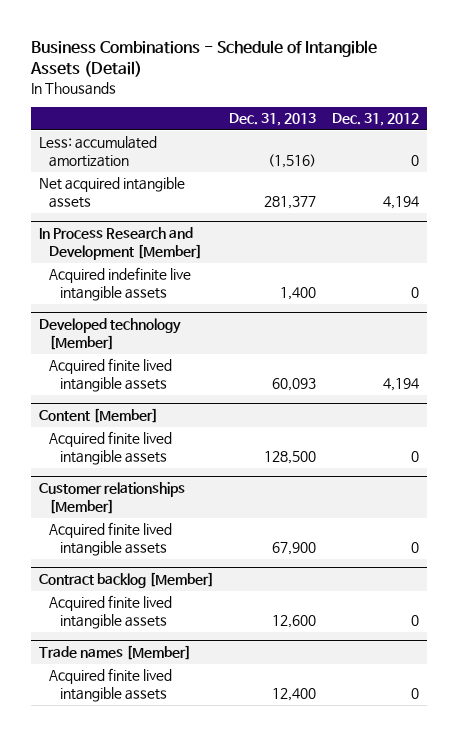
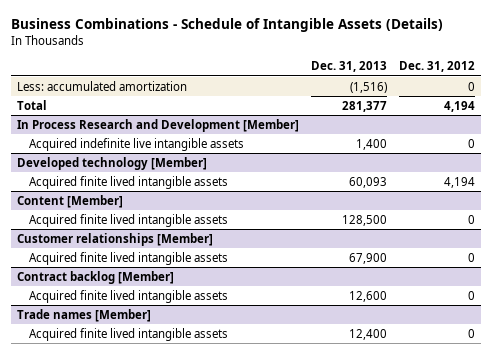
[30,39,378,78] Business Combinations - Schedule of Intangible Assets (Detail) -> [11,18,444,33] Business Combinations - Schedule of Intangible Assets (Details)
[39,177,186,209] Net acquired intangible assets -> [17,99,48,110] Total

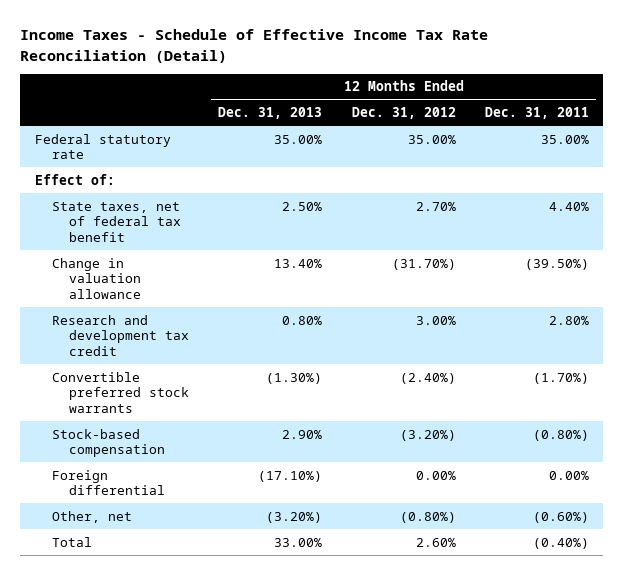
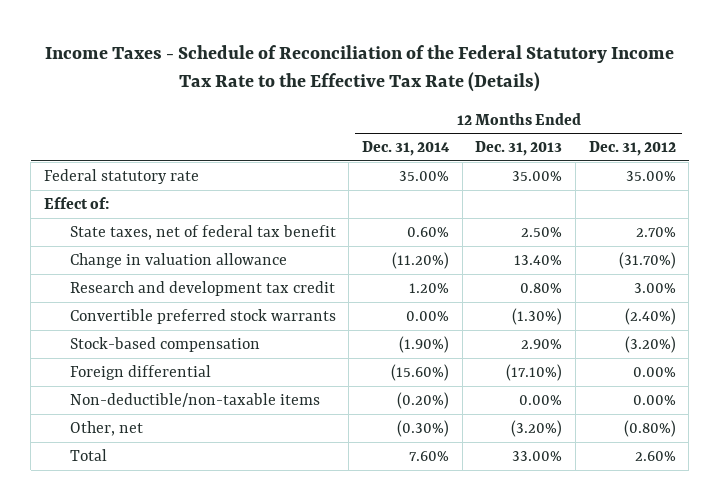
[19,29,488,63] Income Taxes - Schedule of Effective Income Tax Rate Reconciliation (Detail) -> [44,45,674,93] Income Taxes - Schedule of Reconciliation of the Federal Statutory Income Tax Rate to the Effective Tax Rate (Details)
[484,106,589,119] Dec. 31, 2011 -> none
none -> [361,141,450,157] Dec. 31, 2014
none -> [69,392,320,407] Non-deductible/non-taxable items

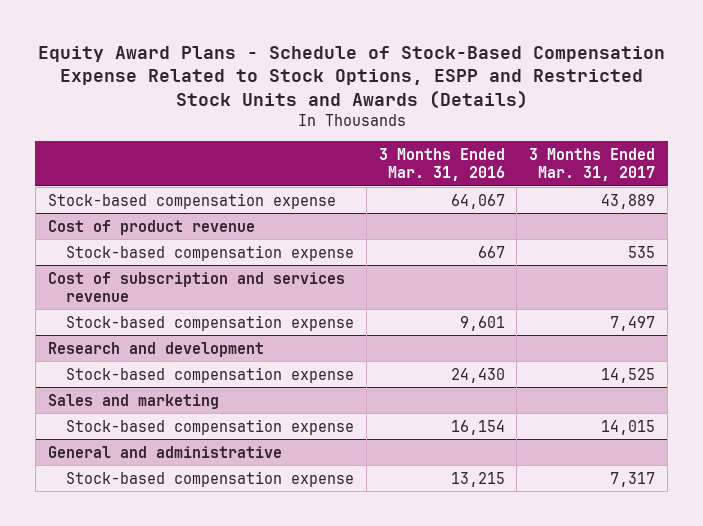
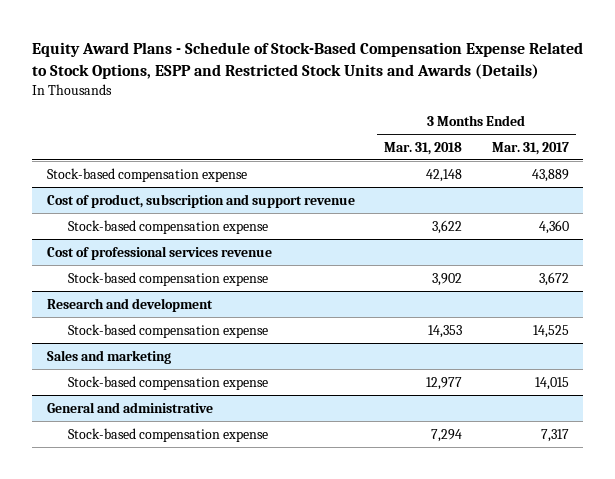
[378,148,505,182] 3 Months Ended Mar. 31, 2016 -> none
none -> [384,141,463,155] Mar. 31, 2018
[47,219,255,235] Cost of product revenue -> [46,193,355,208] Cost of product, subscription and support revenue
[628,245,656,258] 535 -> [538,219,569,234] 4,360
[47,271,345,302] Cost of subscription and services revenue -> [46,245,272,260] Cost of professional services revenue
[610,315,656,331] 7,497 -> [538,271,569,286] 3,672

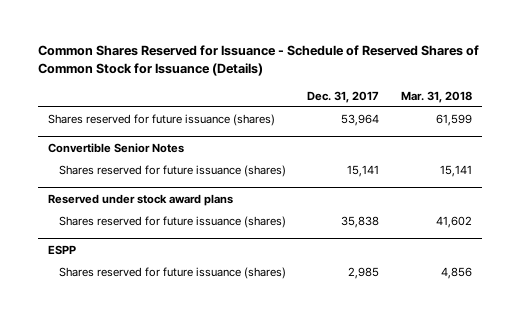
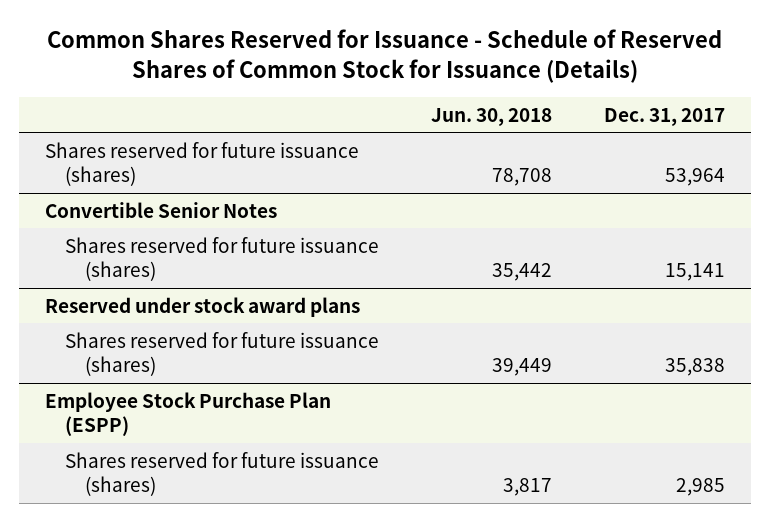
[400,90,472,103] Mar. 31, 2018 -> none
none -> [431,107,553,126] Jun. 30, 2018
[48,244,77,255] ESPP -> [44,391,331,436] Employee Stock Purchase Plan (ESPP)

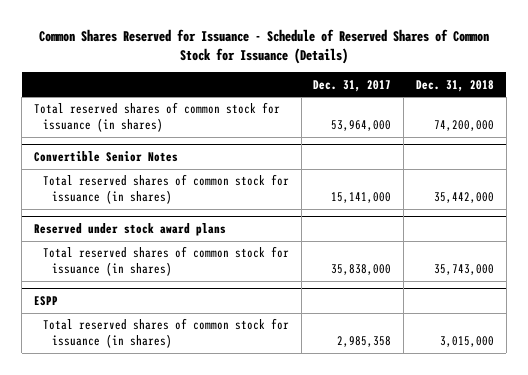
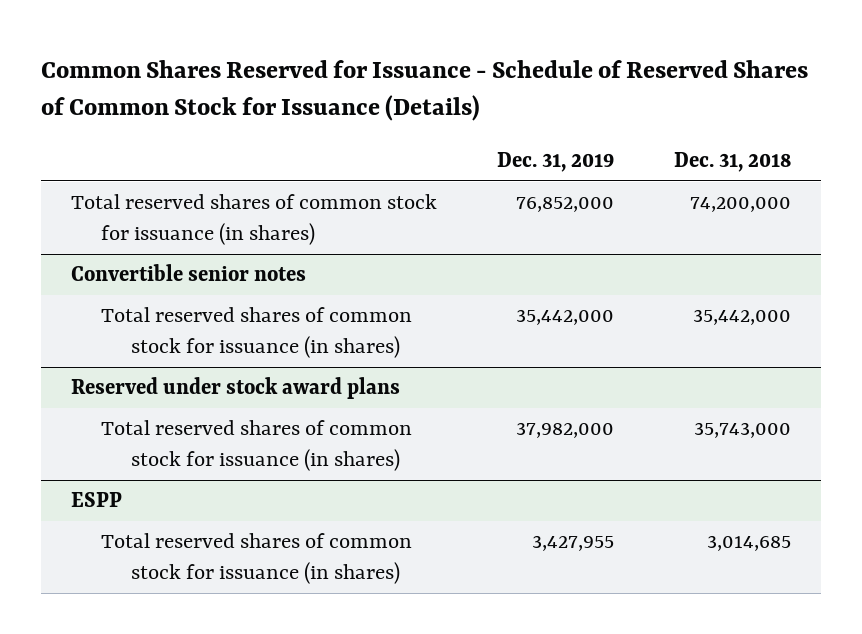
[313,79,392,92] Dec. 31, 2017 -> none
none -> [497,151,615,172] Dec. 31, 2019
[34,151,179,163] Convertible Senior Notes -> [71,264,307,282] Convertible senior notes
[440,335,495,347] 3,015,000 -> [706,535,791,552] 3,014,685

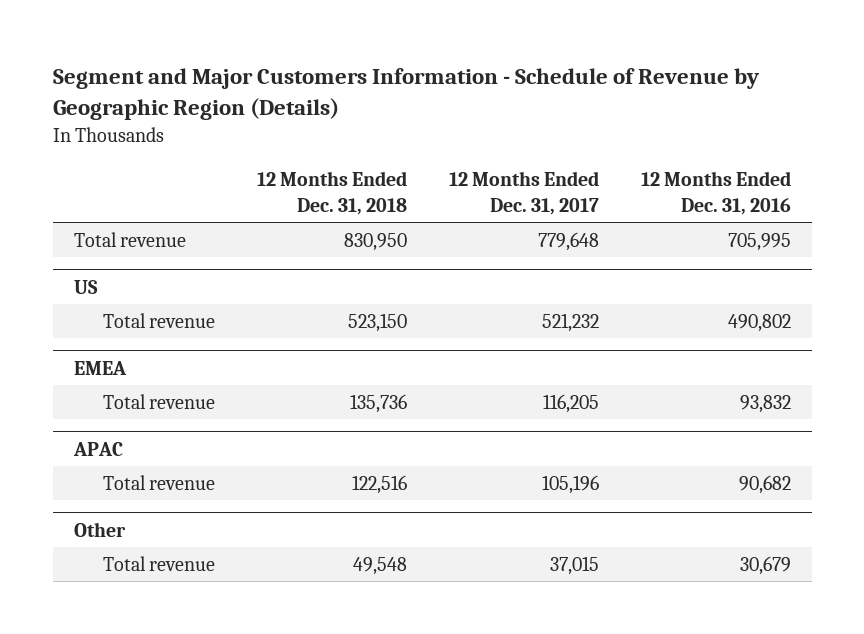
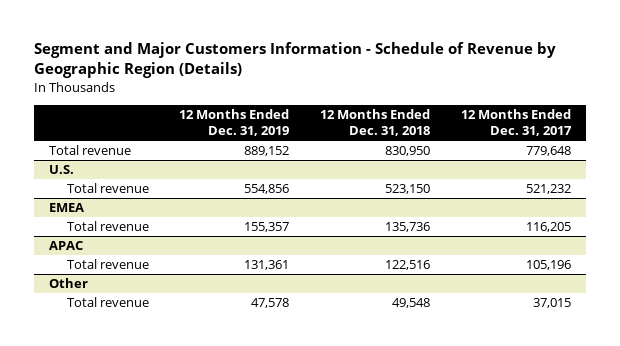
[640,171,791,216] 12 Months Ended Dec. 31, 2016 -> none
none -> [179,109,290,137] 12 Months Ended Dec. 31, 2019
[73,279,98,294] US -> [49,165,75,175] U.S.

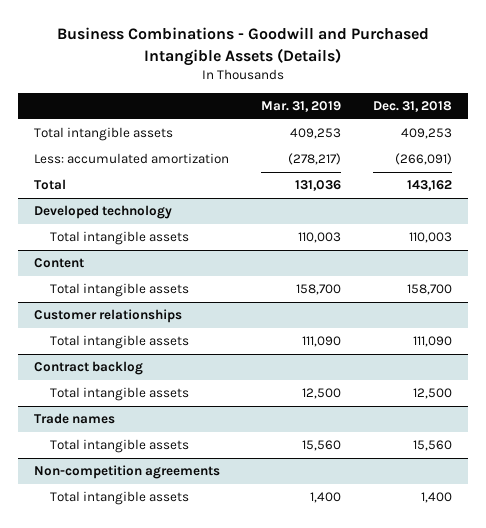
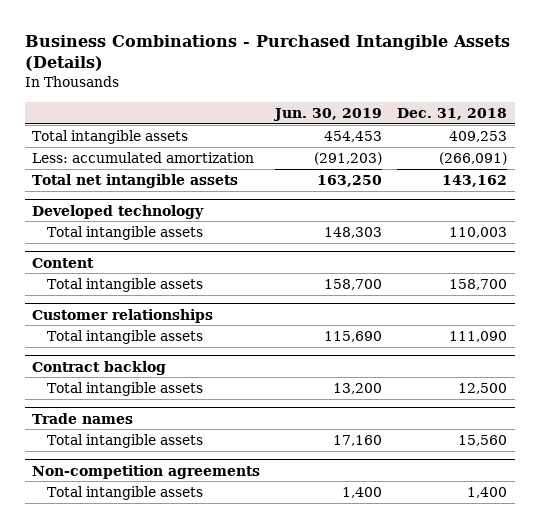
[56,27,429,66] Business Combinations - Goodwill and Purchased Intangible Assets (Details) -> [24,34,510,72] Business Combinations - Purchased Intangible Assets (Details)
[260,101,341,113] Mar. 31, 2019 -> none
none -> [273,107,383,121] Jun. 30, 2019
[33,179,66,191] Total -> [32,174,239,189] Total net intangible assets

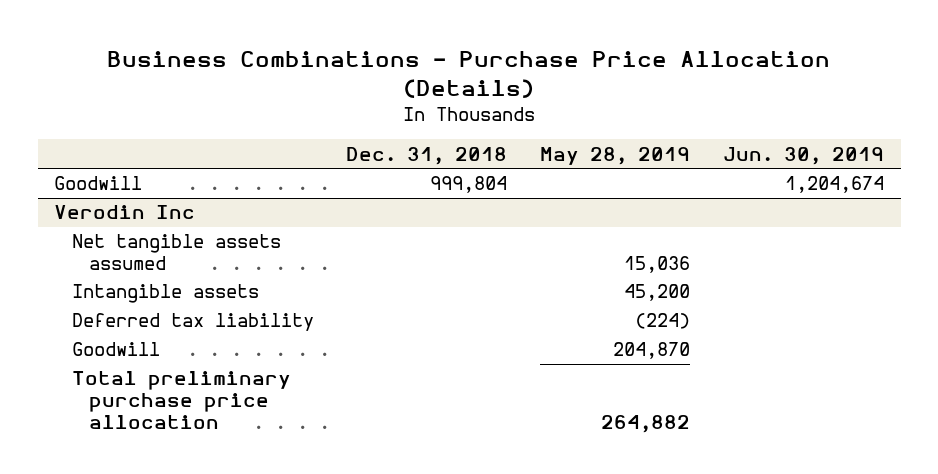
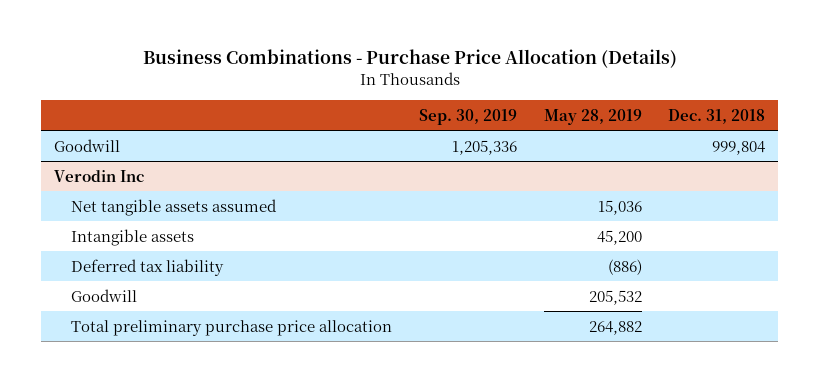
[723,146,885,165] Jun. 30, 2019 -> none
none -> [418,108,517,125] Sep. 30, 2019
[635,313,691,330] (224) -> [607,258,642,275] (886)
[613,342,691,360] 204,870 -> [588,289,642,305] 205,532

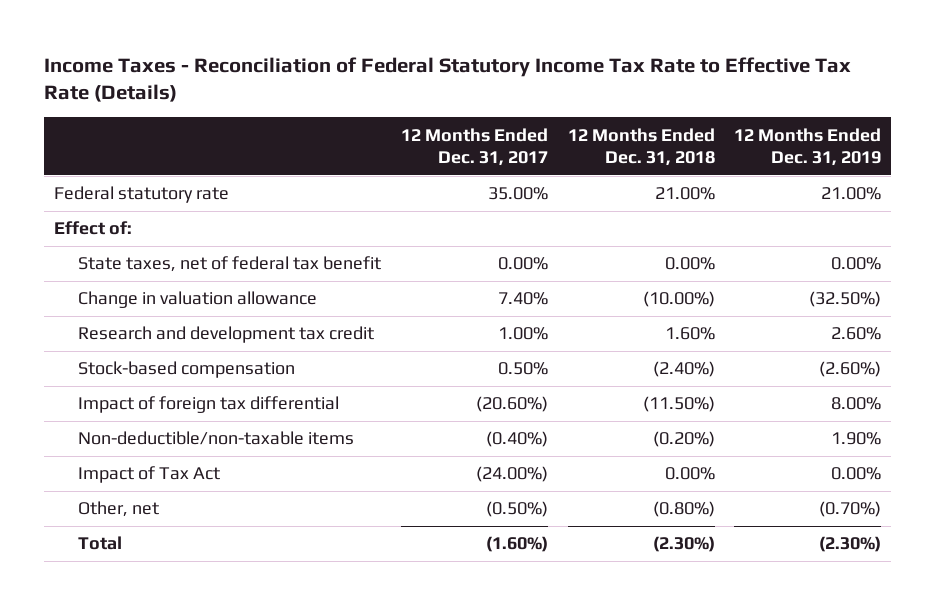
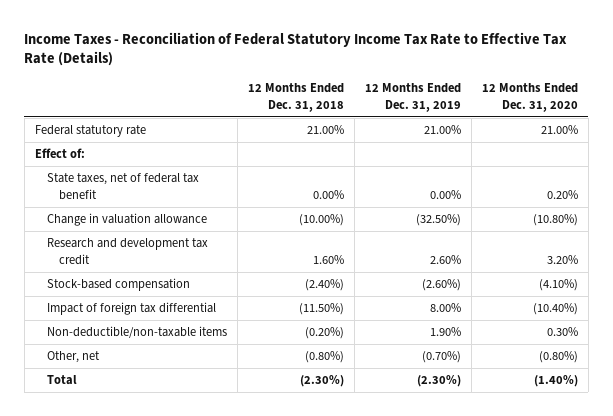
[400,127,548,166] 12 Months Ended Dec. 31, 2017 -> none
none -> [481,83,578,112] 12 Months Ended Dec. 31, 2020
[78,466,221,484] Impact of Tax Act -> none

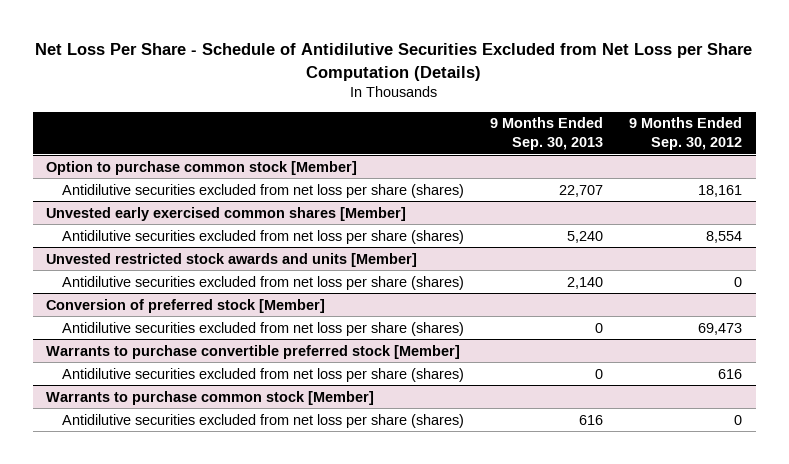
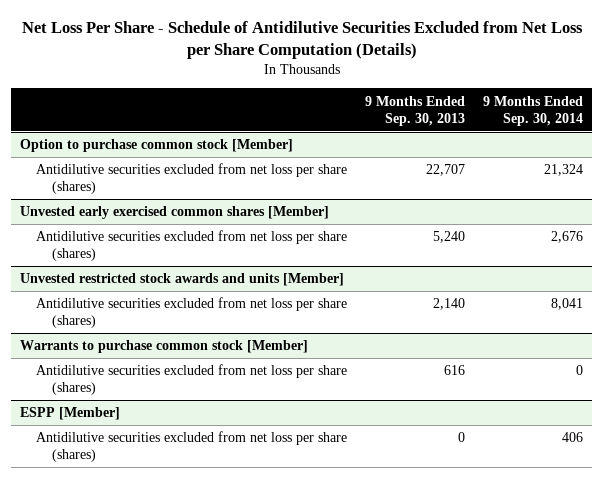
[629,117,743,150] 9 Months Ended Sep. 30, 2012 -> none
none -> [483,95,584,126] 9 Months Ended Sep. 30, 2014
[46,298,326,313] Conversion of preferred stock [Member] -> none
[61,321,464,336] Antidilutive securities excluded from net loss per share (shares) -> none
[46,344,461,359] Warrants to purchase convertible preferred stock [Member] -> none
[61,367,464,382] Antidilutive securities excluded from net loss per share (shares) -> none
none -> [20,407,121,421] ESPP [Member]
none -> [36,431,348,463] Antidilutive securities excluded from net loss per share (shares)

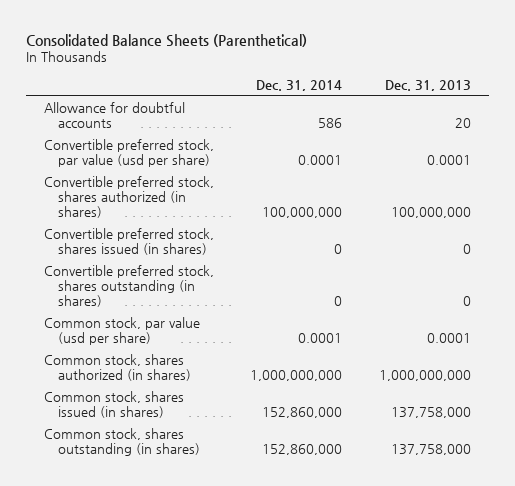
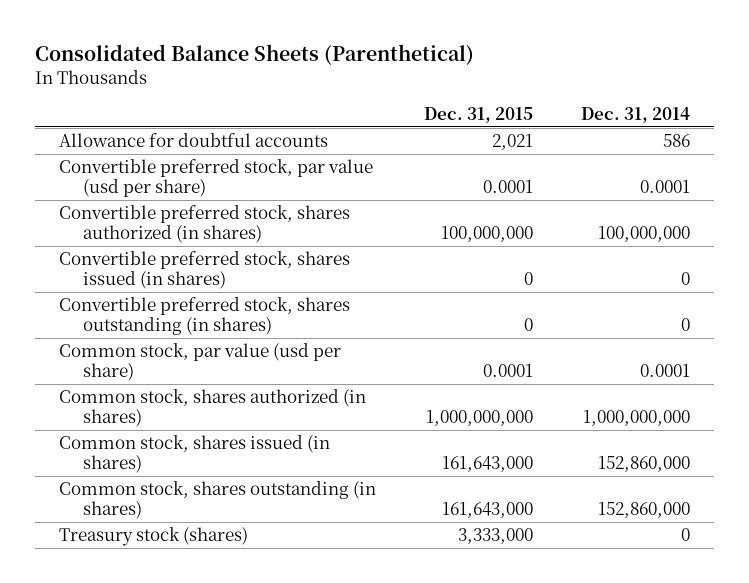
[384,79,471,91] Dec. 31, 2013 -> none
none -> [424,106,534,123] Dec. 31, 2015
none -> [58,527,248,547] Treasury stock (shares)

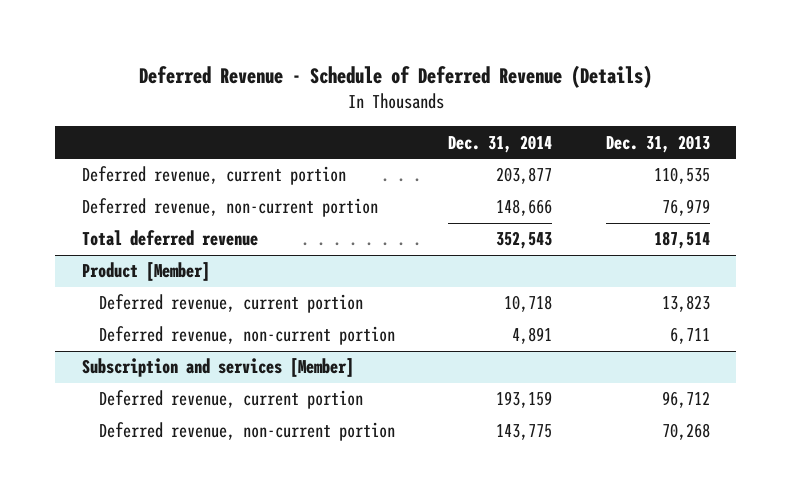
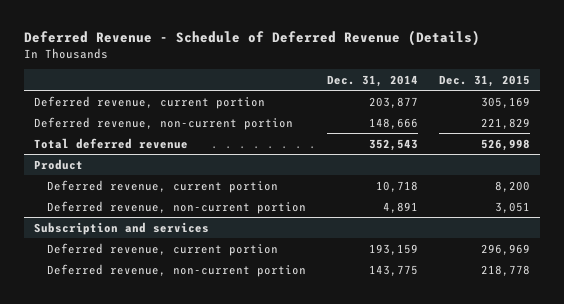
[605,134,710,153] Dec. 31, 2013 -> none
none -> [438,74,530,87] Dec. 31, 2015
[81,262,210,282] Product [Member] -> [34,158,84,170] Product
[81,358,354,378] Subscription and services [Member] -> [34,221,210,235] Subscription and services

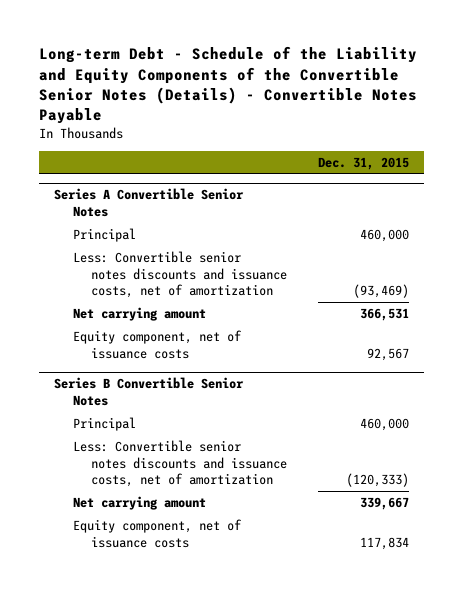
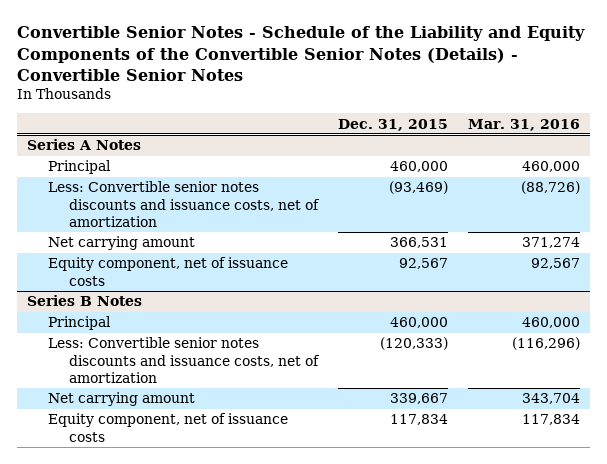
[38,46,417,125] Long-term Debt - Schedule of the Liability and Equity Components of the Convertible Senior Notes (Details) - Convertible Notes Payable -> [16,26,585,81] Convertible Senior Notes - Schedule of the Liability and Equity Components of the Convertible Senior Notes (Details) - Convertible Senior Notes
none -> [468,118,581,131] Mar. 31, 2016
[54,188,245,218] Series A Convertible Senior Notes -> [27,139,142,151] Series A Notes
[54,377,245,407] Series B Convertible Senior Notes -> [27,295,143,307] Series B Notes

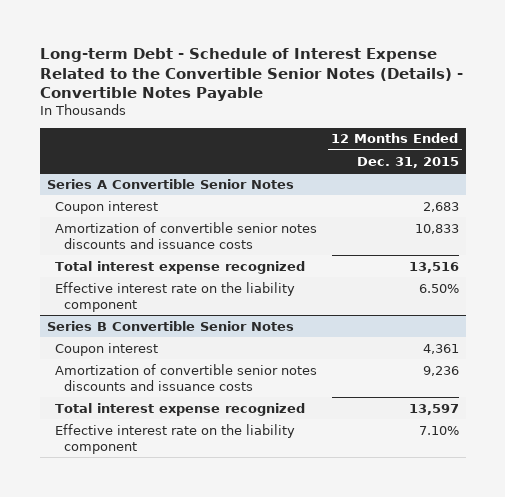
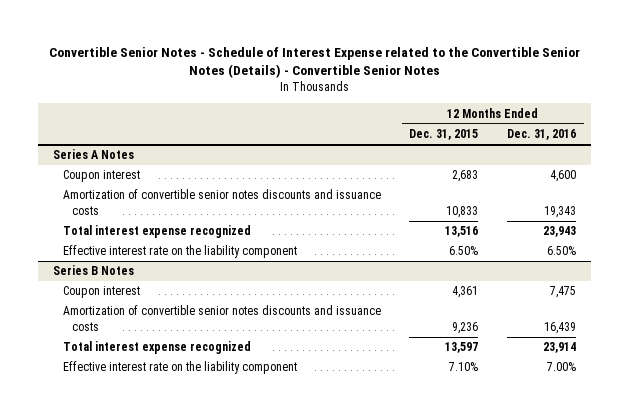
[39,48,463,102] Long-term Debt - Schedule of Interest Expense Related to the Convertible Senior Notes (Details) - Convertible Notes Payable -> [48,46,580,79] Convertible Senior Notes - Schedule of Interest Expense related to the Convertible Senior Notes (Details) - Convertible Senior Notes
none -> [507,129,577,141] Dec. 31, 2016
[46,178,294,189] Series A Convertible Senior Notes -> [52,149,134,160] Series A Notes
[46,320,294,331] Series B Convertible Senior Notes -> [52,265,134,276] Series B Notes

